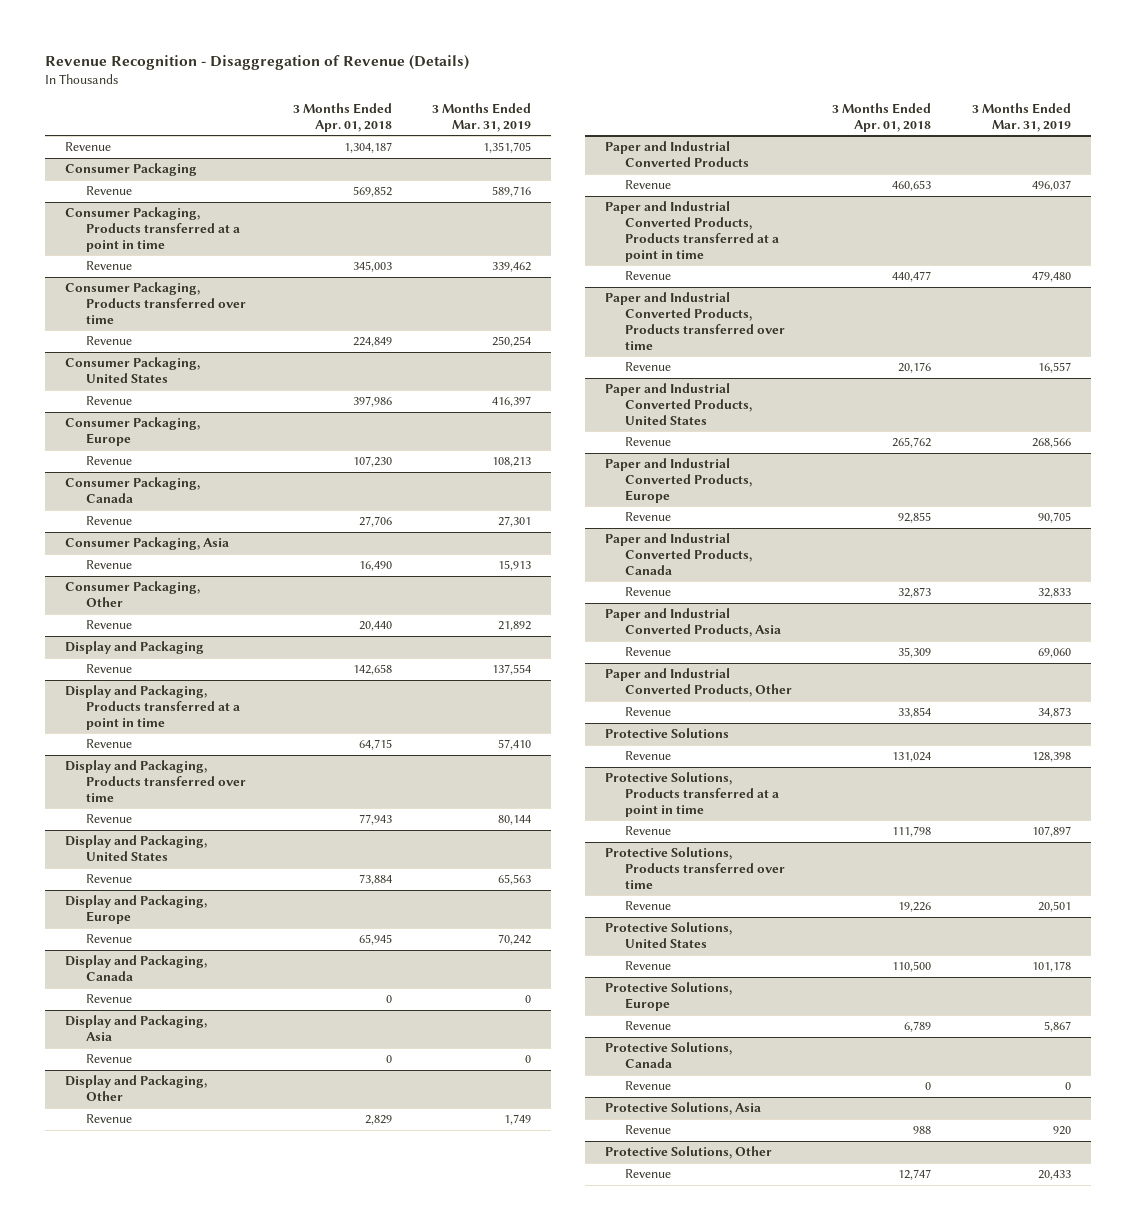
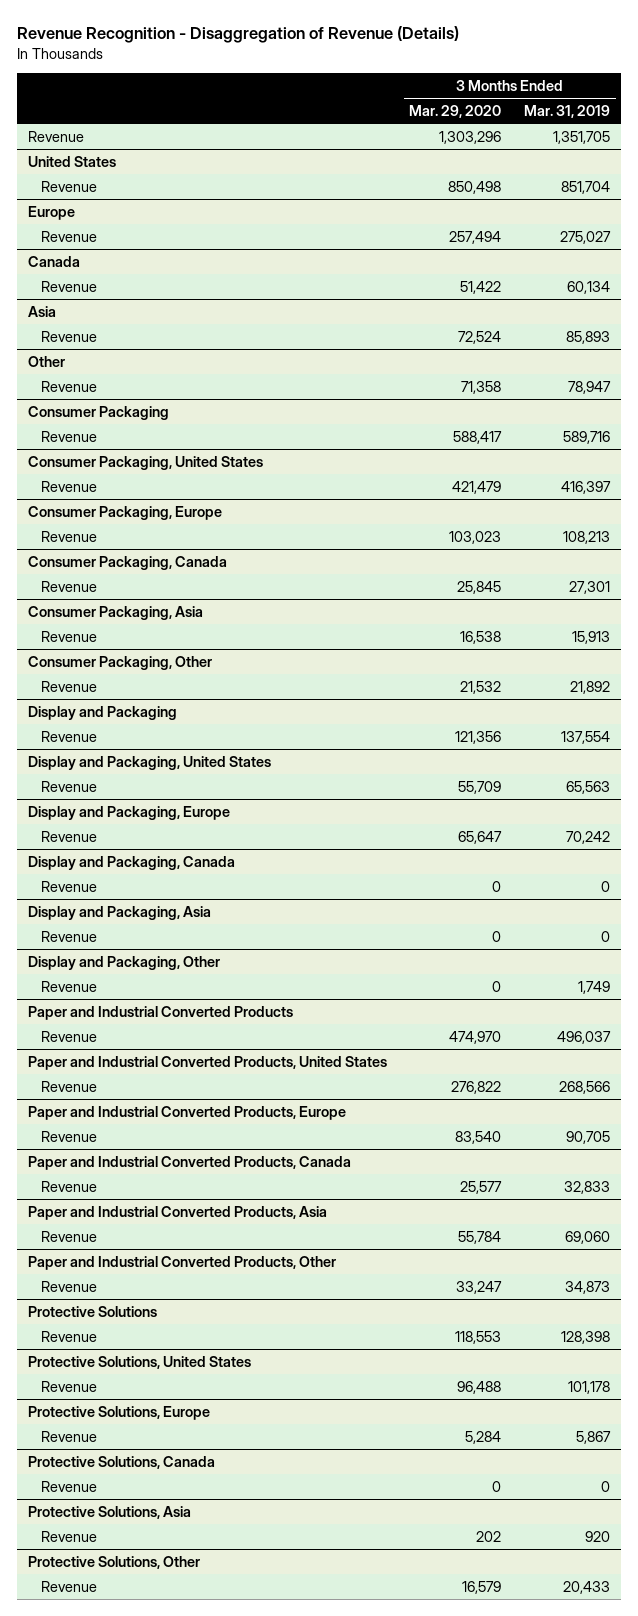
[292,102,392,132] 3 Months Ended Apr. 01, 2018 -> none
none -> [409,104,502,118] Mar. 29, 2020
none -> [27,155,116,167] United States
none -> [40,180,97,192] Revenue
none -> [27,205,75,220] Europe
none -> [40,230,97,242] Revenue
none -> [27,255,80,267] Canada
none -> [40,280,97,292] Revenue
none -> [27,305,56,317] Asia
none -> [40,330,97,342] Revenue
none -> [27,355,65,367] Other
none -> [40,380,97,392] Revenue
[65,207,240,252] Consumer Packaging, Products transferred at a point in time -> none
[85,261,132,271] Revenue -> none
[65,282,246,324] Consumer Packaging, Products transferred over time -> none
[85,336,132,346] Revenue -> none
[65,685,240,730] Display and Packaging, Products transferred at a point in time -> none
[85,739,132,749] Revenue -> none
[65,760,246,802] Display and Packaging, Products transferred over time -> none
[85,814,132,824] Revenue -> none
[604,201,780,262] Paper and Industrial Converted Products, Products transferred at a point in time -> none
[625,271,672,281] Revenue -> none
[604,292,786,350] Paper and Industrial Converted Products, Products transferred over time -> none
[625,362,672,372] Revenue -> none
[604,772,780,817] Protective Solutions, Products transferred at a point in time -> none
[625,826,672,836] Revenue -> none
[604,847,786,889] Protective Solutions, Products transferred over time -> none
[625,901,672,911] Revenue -> none

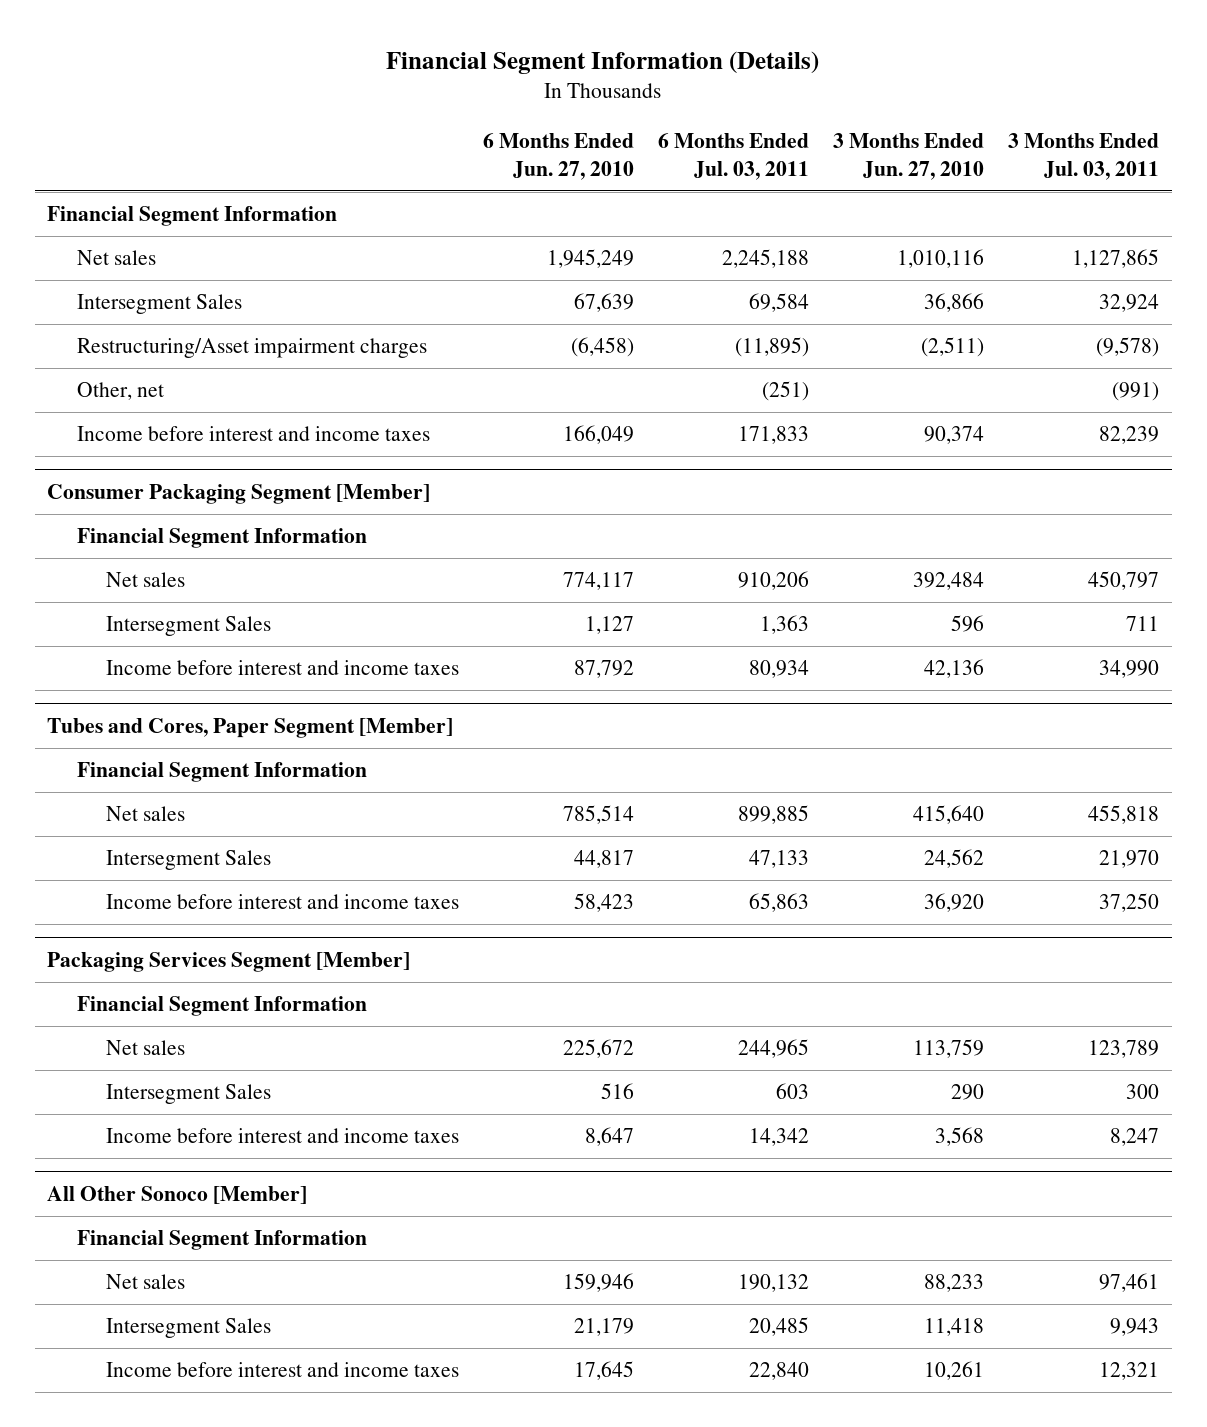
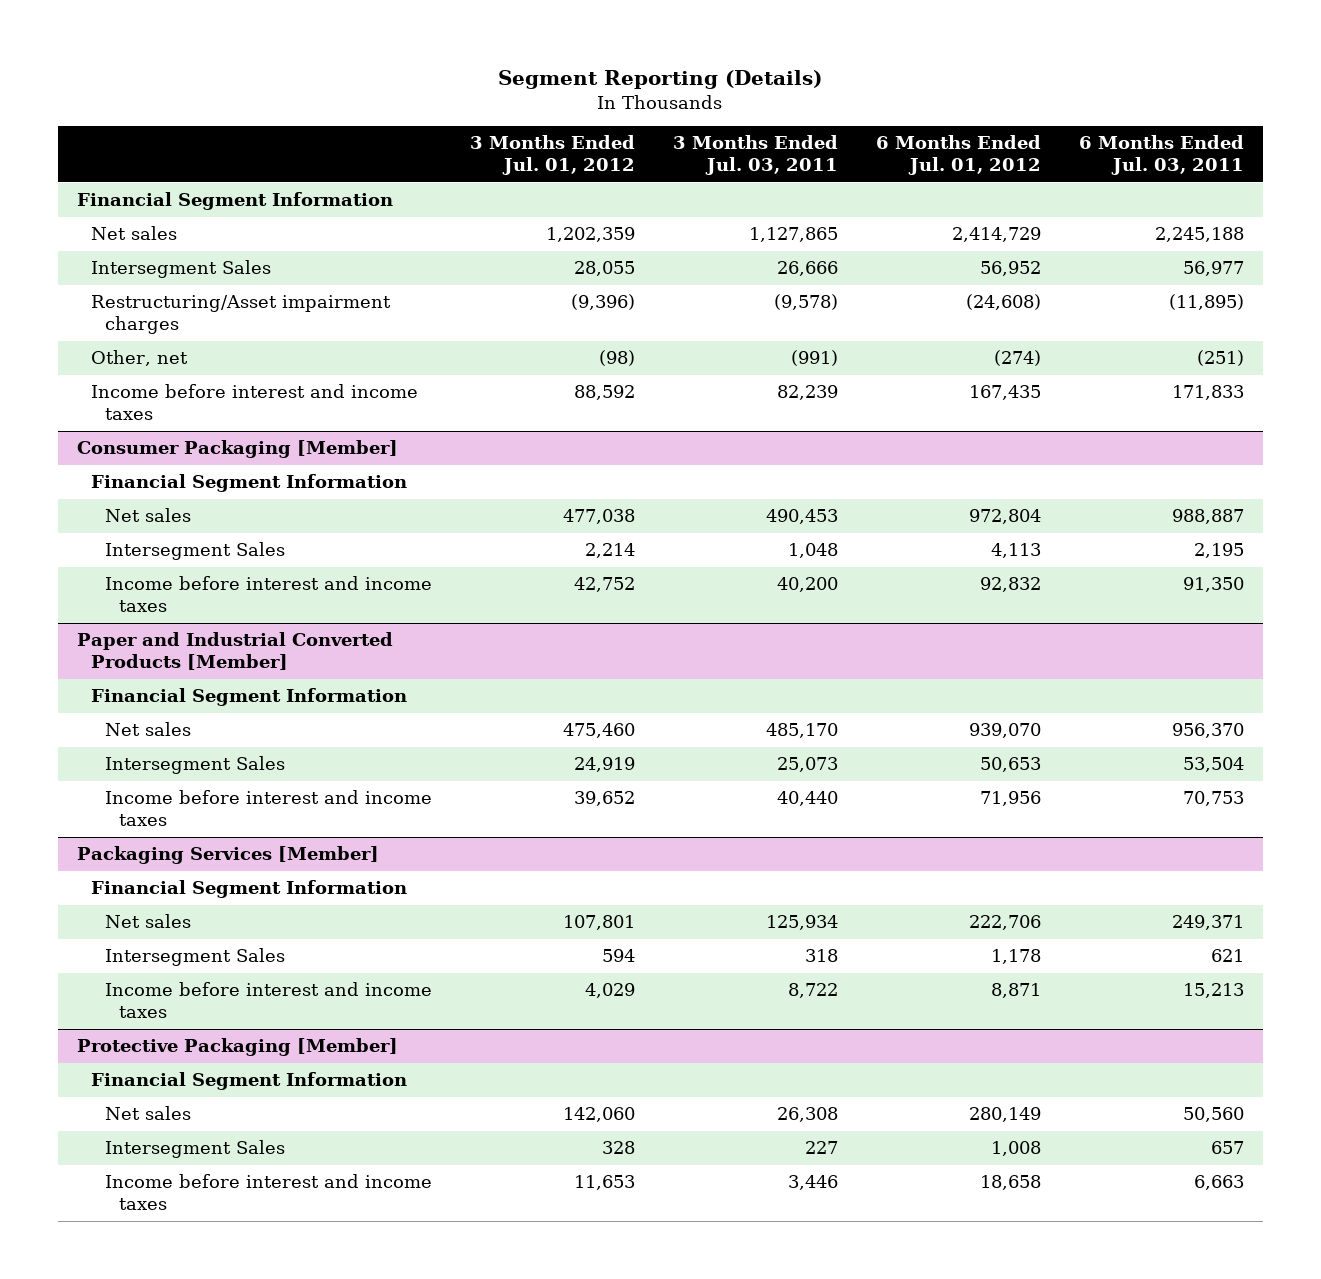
[386,50,820,74] Financial Segment Information (Details) -> [498,70,823,90] Segment Reporting (Details)
[483,133,635,180] 6 Months Ended Jun. 27, 2010 -> none
[833,133,985,180] 3 Months Ended Jun. 27, 2010 -> none
none -> [470,135,636,175] 3 Months Ended Jul. 01, 2012
none -> [875,135,1041,175] 6 Months Ended Jul. 01, 2012
[749,293,810,313] 69,584 -> [1182,261,1244,277] 56,977
[1099,294,1160,313] 32,924 -> [776,261,838,277] 26,666
[47,483,431,504] Consumer Packaging Segment [Member] -> [76,440,398,459] Consumer Packaging [Member]
[47,717,454,738] Tubes and Cores, Paper Segment [Member] -> none
[738,571,810,591] 910,206 -> [1171,509,1244,525] 988,887
[1088,571,1160,591] 450,797 -> [765,509,838,525] 490,453
[760,615,810,635] 1,363 -> [1193,543,1244,559] 2,195
[1126,616,1160,632] 711 -> [787,543,838,559] 1,048
[749,660,810,679] 80,934 -> [1182,577,1244,593] 91,350
[1099,660,1160,679] 34,990 -> [776,577,838,593] 40,200
none -> [76,632,393,670] Paper and Industrial Converted Products [Member]
[738,805,810,825] 899,885 -> [1171,723,1244,739] 956,370
[1088,805,1160,825] 455,818 -> [765,723,838,739] 485,170
[749,850,810,869] 47,133 -> [1182,757,1244,773] 53,504
[1099,850,1160,869] 21,970 -> [776,757,838,773] 25,073
[749,893,810,913] 65,863 -> [1182,791,1244,807] 70,753
[1099,893,1160,913] 37,250 -> [776,791,838,807] 40,440
[47,951,411,972] Packaging Services Segment [Member] -> [76,846,379,865] Packaging Services [Member]
[47,1185,308,1204] All Other Sonoco [Member] -> none
[738,1039,810,1059] 244,965 -> [1171,915,1244,931] 249,371
[1088,1040,1160,1059] 123,789 -> [765,915,838,931] 125,934
[776,1083,810,1100] 603 -> [1210,949,1244,963] 621
[1126,1084,1160,1100] 300 -> [804,949,838,963] 318
[749,1128,810,1147] 14,342 -> [1182,983,1244,999] 15,213
[1110,1128,1160,1147] 8,247 -> [787,983,838,999] 8,722
none -> [76,1038,398,1057] Protective Packaging [Member]
[738,1274,810,1293] 190,132 -> [1182,1107,1244,1123] 50,560
[1099,1273,1160,1293] 97,461 -> [776,1107,838,1123] 26,308
[749,1317,810,1337] 20,485 -> [1210,1141,1244,1155] 657
[1110,1318,1160,1337] 9,943 -> [804,1141,838,1155] 227
[749,1362,810,1381] 22,840 -> [1193,1175,1244,1191] 6,663
[1099,1362,1160,1381] 12,321 -> [787,1175,838,1191] 3,446

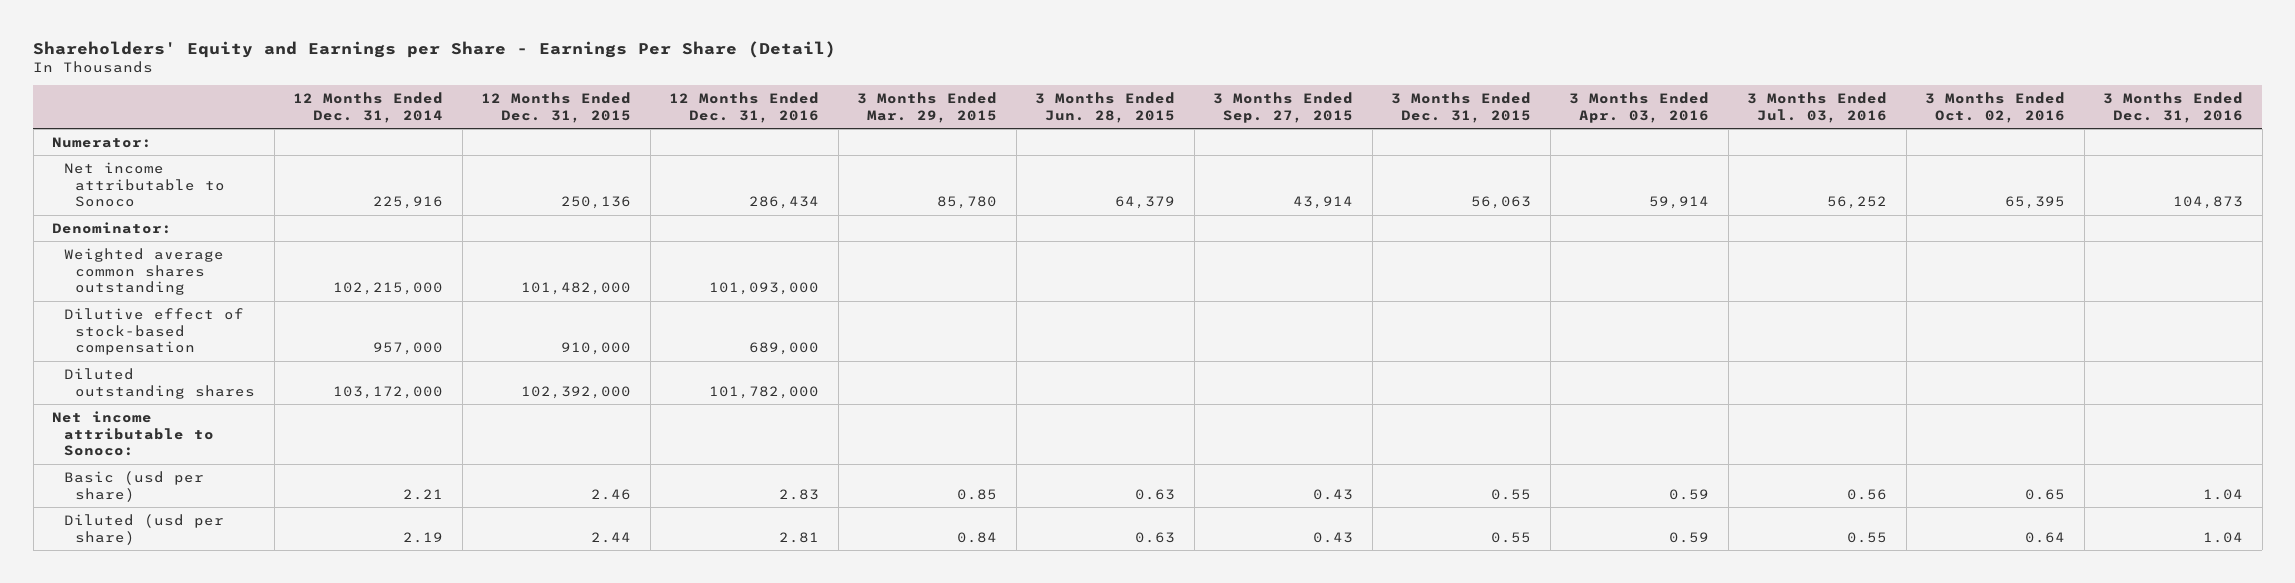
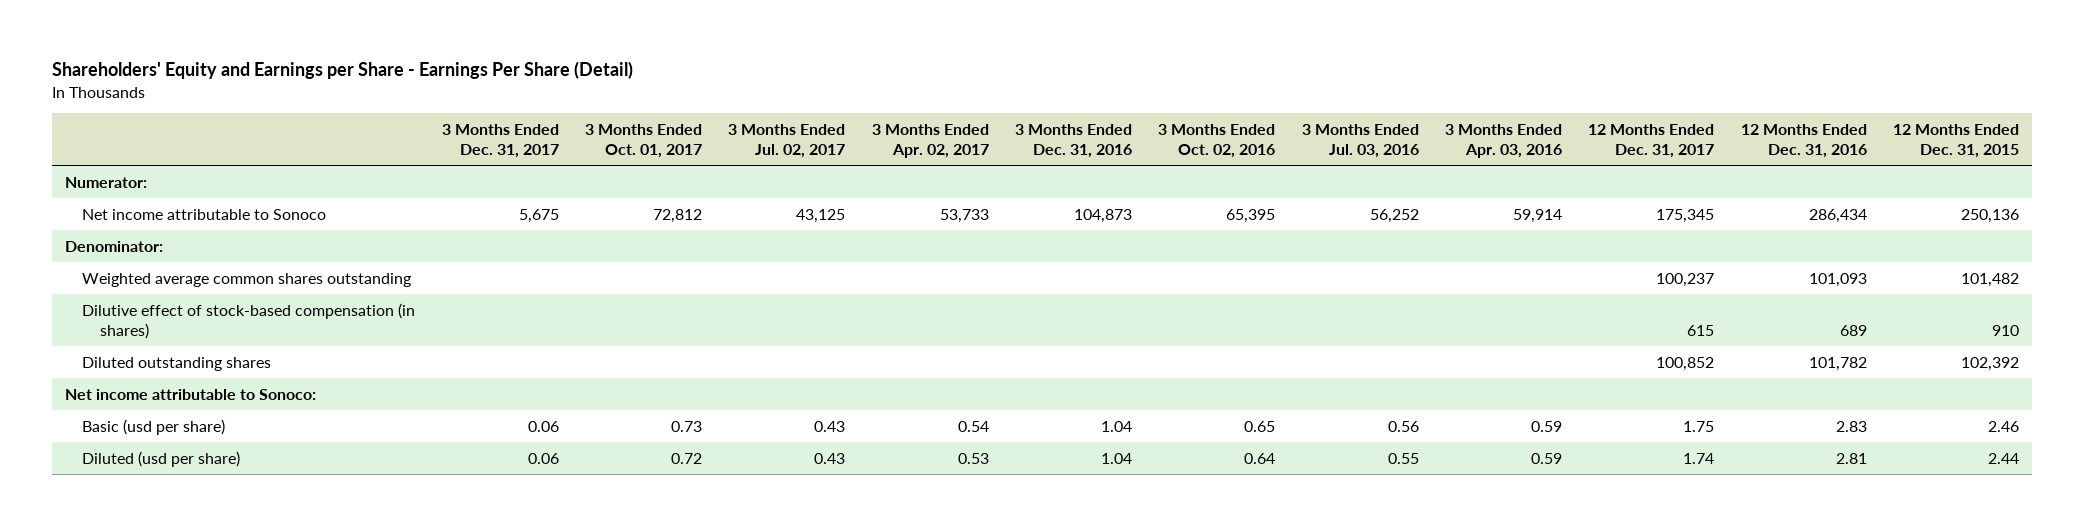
[293,91,444,123] 12 Months Ended Dec. 31, 2014 -> none
[857,91,998,123] 3 Months Ended Mar. 29, 2015 -> none
[1035,91,1176,123] 3 Months Ended Jun. 28, 2015 -> none
[1213,91,1354,123] 3 Months Ended Sep. 27, 2015 -> none
[1391,91,1532,123] 3 Months Ended Dec. 31, 2015 -> none
none -> [441,123,559,159] 3 Months Ended Dec. 31, 2017
none -> [585,123,703,159] 3 Months Ended Oct. 01, 2017
none -> [728,123,846,159] 3 Months Ended Jul. 02, 2017
none -> [871,123,989,159] 3 Months Ended Apr. 02, 2017
none -> [1588,123,1715,159] 12 Months Ended Dec. 31, 2017
[521,282,632,296] 101,482,000 -> [1960,272,2019,287] 101,482
[709,282,820,296] 101,093,000 -> [1808,272,1867,287] 101,093
[63,307,244,356] Dilutive effect of stock-based compensation -> [82,302,416,339] Dilutive effect of stock-based compensation (in shares)
[561,342,632,356] 910,000 -> [1991,324,2019,336] 910
[749,342,820,356] 689,000 -> [1839,324,1867,336] 689
[521,385,632,399] 102,392,000 -> [1960,356,2019,371] 102,392
[709,385,820,399] 101,782,000 -> [1808,356,1867,371] 101,782

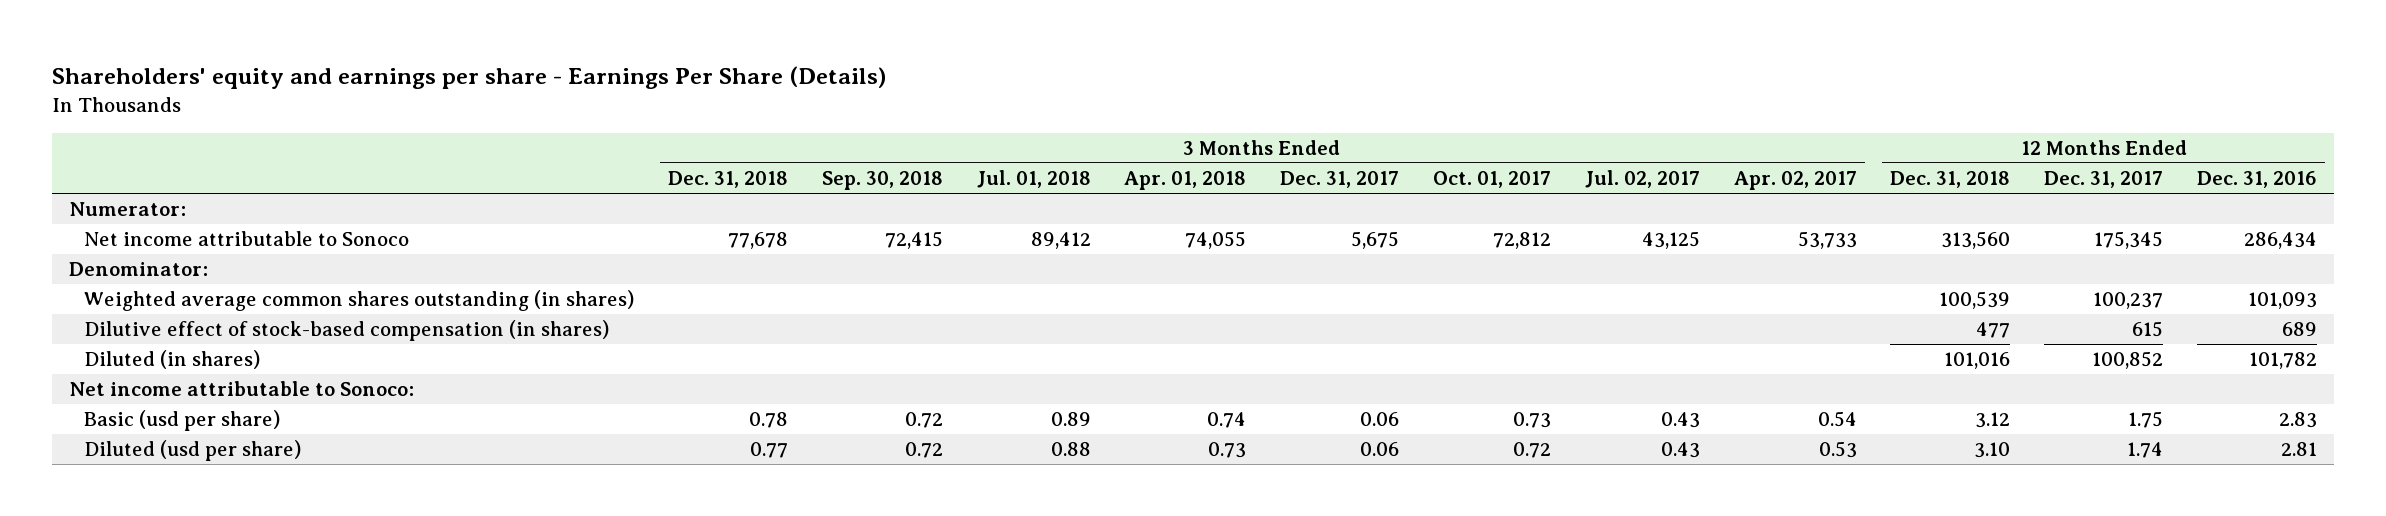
[51,61,633,80] Shareholders' Equity and Earnings per Share - Earnings Per Share (Detail) -> [52,66,887,90] Shareholders' equity and earnings per share - Earnings Per Share (Details)
[1015,123,1133,159] 3 Months Ended Dec. 31, 2016 -> none
[1158,123,1276,159] 3 Months Ended Oct. 02, 2016 -> none
[1301,123,1419,159] 3 Months Ended Jul. 03, 2016 -> none
[1444,123,1562,159] 3 Months Ended Apr. 03, 2016 -> none
[1892,123,2019,159] 12 Months Ended Dec. 31, 2015 -> none
none -> [668,171,789,189] Dec. 31, 2018
none -> [821,171,943,191] Sep. 30, 2018
none -> [976,170,1091,189] Jul. 01, 2018
none -> [1124,171,1247,191] Apr. 01, 2018
none -> [1890,171,2011,189] Dec. 31, 2018
[82,272,412,287] Weighted average common shares outstanding -> [84,290,635,312] Weighted average common shares outstanding (in shares)
[82,356,272,371] Diluted outstanding shares -> [84,350,261,370] Diluted (in shares)

